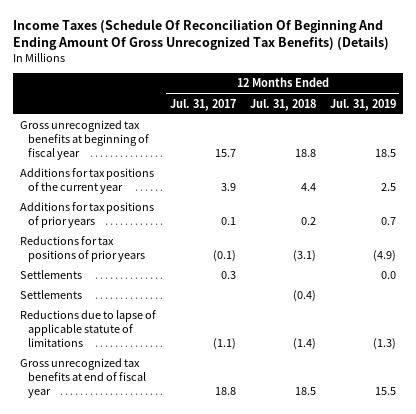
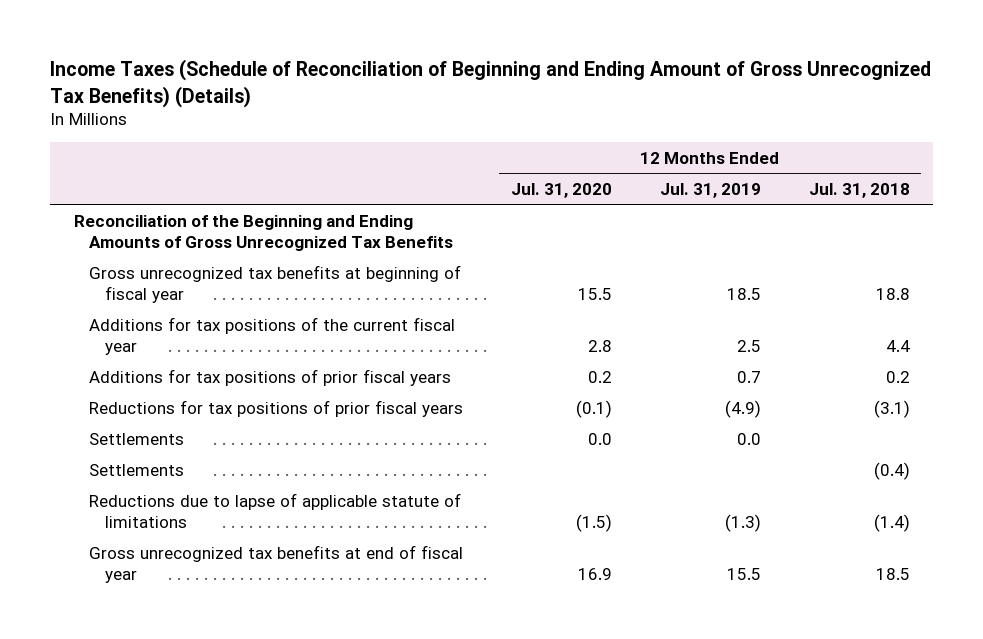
[13,19,390,51] Income Taxes (Schedule Of Reconciliation Of Beginning And Ending Amount Of Gross Unrecognized Tax Benefits) (Details) -> [49,59,931,108] Income Taxes (Schedule of Reconciliation of Beginning and Ending Amount of Gross Unrecognized Tax Benefits) (Details)
[169,98,236,111] Jul. 31, 2017 -> none
none -> [511,183,613,199] Jul. 31, 2020
none -> [73,214,454,251] Reconciliation of the Beginning and Ending Amounts of Gross Unrecognized Tax Benefits
[20,168,155,194] Additions for tax positions of the current year -> [89,316,456,355] Additions for tax positions of the current fiscal year
[20,202,155,228] Additions for tax positions of prior years -> [89,368,452,386] Additions for tax positions of prior fiscal years
[20,236,145,262] Reductions for tax positions of prior years -> [89,399,464,417] Reductions for tax positions of prior fiscal years

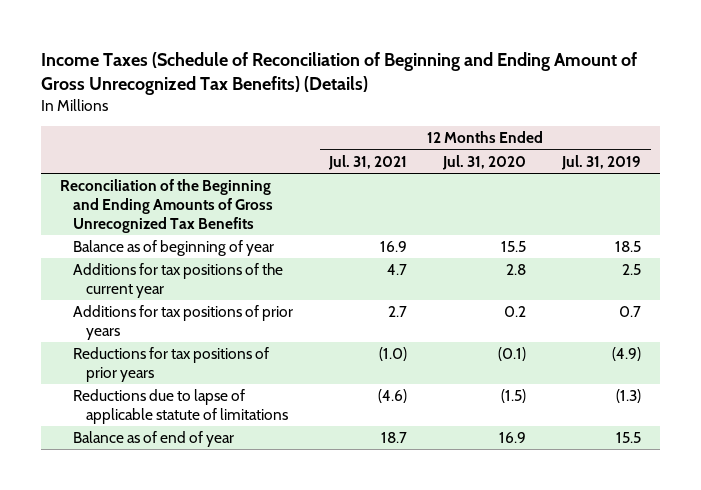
[808,183,910,199] Jul. 31, 2018 -> none
none -> [328,154,408,170] Jul. 31, 2021
[89,432,185,445] Settlements -> none
[89,463,185,476] Settlements -> none
[89,264,462,303] Gross unrecognized tax benefits at beginning of fiscal year -> [72,240,274,257] Balance as of beginning of year
[89,316,456,355] Additions for tax positions of the current fiscal year -> [72,263,283,298] Additions for tax positions of the current year
[89,368,452,386] Additions for tax positions of prior fiscal years -> [72,305,293,340] Additions for tax positions of prior years
[89,399,464,417] Reductions for tax positions of prior fiscal years -> [72,347,269,382] Reductions for tax positions of prior years
[89,544,464,583] Gross unrecognized tax benefits at end of fiscal year -> [72,431,234,448] Balance as of end of year

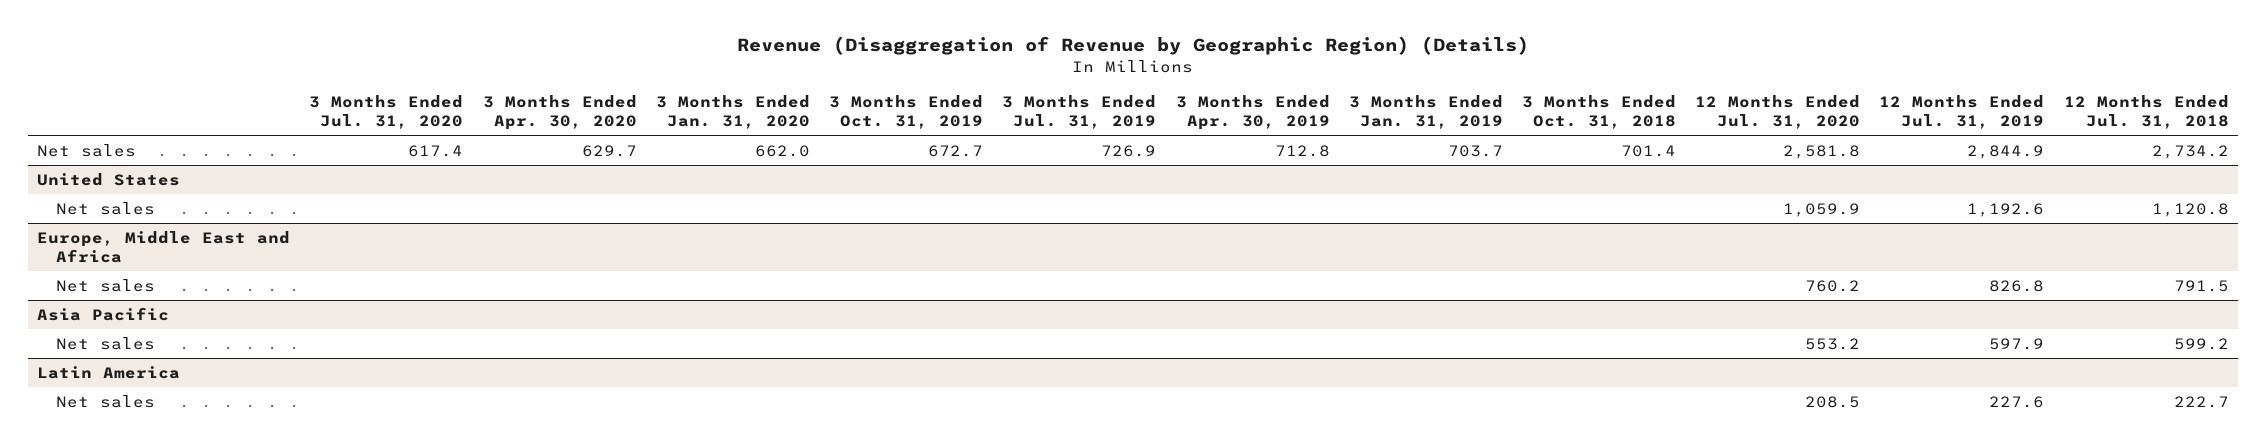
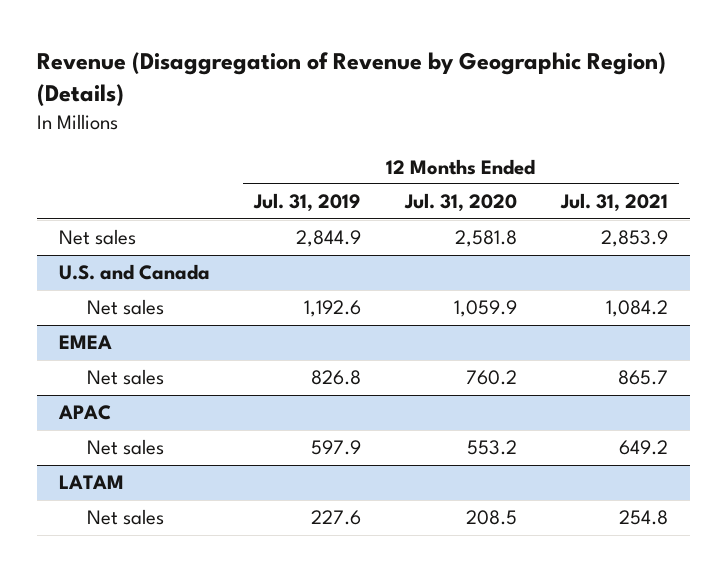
[309,94,464,129] 3 Months Ended Jul. 31, 2020 -> none
[482,94,637,130] 3 Months Ended Apr. 30, 2020 -> none
[655,94,810,129] 3 Months Ended Jan. 31, 2020 -> none
[829,94,984,129] 3 Months Ended Oct. 31, 2019 -> none
[1002,94,1157,129] 3 Months Ended Jul. 31, 2019 -> none
[1175,94,1330,130] 3 Months Ended Apr. 30, 2019 -> none
[1348,94,1503,129] 3 Months Ended Jan. 31, 2019 -> none
[1522,94,1677,129] 3 Months Ended Oct. 31, 2018 -> none
[2063,94,2229,129] 12 Months Ended Jul. 31, 2018 -> none
none -> [560,193,669,213] Jul. 31, 2021
[37,172,181,186] United States -> none
none -> [58,264,210,281] U.S. and Canada
[37,230,291,264] Europe, Middle East and Africa -> [58,335,112,350] EMEA
[37,306,170,321] Asia Pacific -> [57,405,111,421] APAC
[37,365,181,379] Latin America -> [58,475,124,490] LATAM

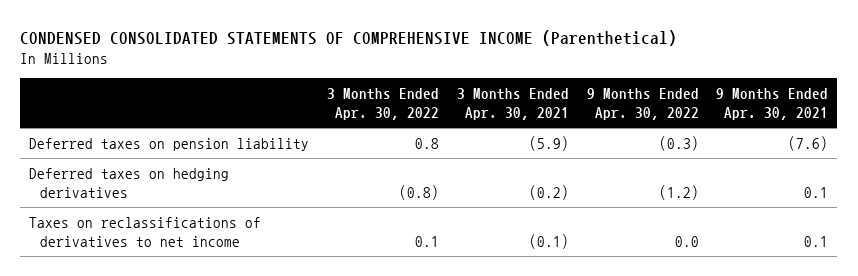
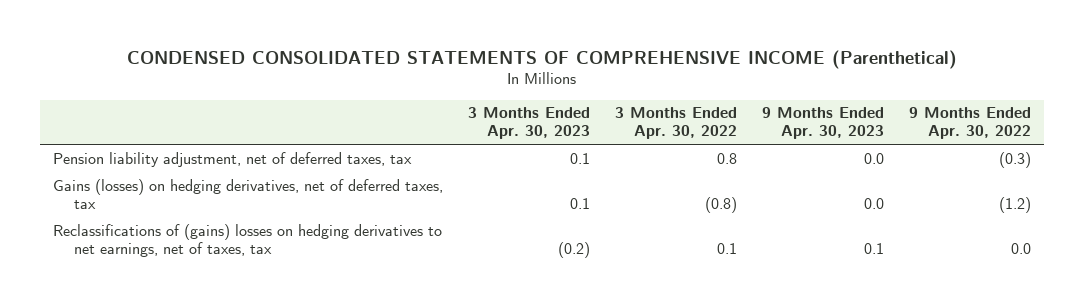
[456,87,569,120] 3 Months Ended Apr. 30, 2021 -> none
[716,87,829,120] 9 Months Ended Apr. 30, 2021 -> none
none -> [467,107,590,140] 3 Months Ended Apr. 30, 2023
none -> [762,107,885,140] 9 Months Ended Apr. 30, 2023
[29,137,310,151] Deferred taxes on pension liability -> [52,151,412,167] Pension liability adjustment, net of deferred taxes, tax
[29,167,230,198] Deferred taxes on hedging derivatives -> [52,178,443,209] Gains (losses) on hedging derivatives, net of deferred taxes, tax
[29,216,262,247] Taxes on reclassifications of derivatives to net income -> [52,223,442,257] Reclassifications of (gains) losses on hedging derivatives to net earnings, net of taxes, tax

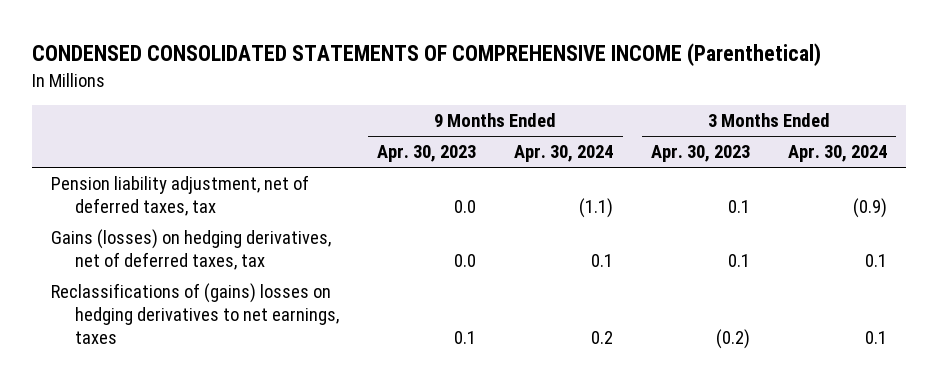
[614,107,737,140] 3 Months Ended Apr. 30, 2022 -> none
[909,107,1032,140] 9 Months Ended Apr. 30, 2022 -> none
none -> [514,145,614,163] Apr. 30, 2024
none -> [787,145,887,163] Apr. 30, 2024
[52,223,442,257] Reclassifications of (gains) losses on hedging derivatives to net earnings, net of taxes, tax -> [51,283,340,345] Reclassifications of (gains) losses on hedging derivatives to net earnings, taxes

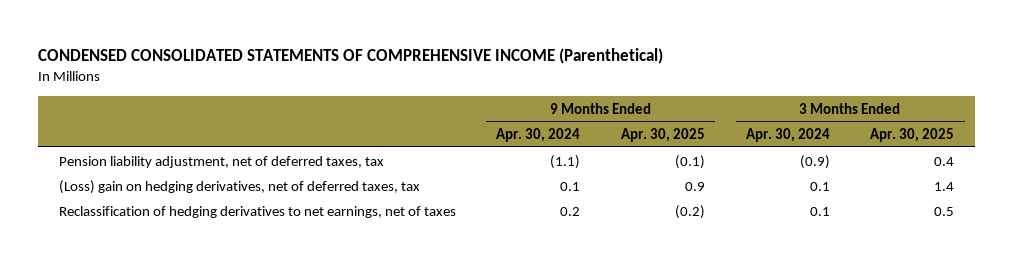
[377,145,477,163] Apr. 30, 2023 -> none
[651,145,751,163] Apr. 30, 2023 -> none
none -> [621,128,706,143] Apr. 30, 2025
none -> [870,128,955,143] Apr. 30, 2025
[51,229,332,271] Gains (losses) on hedging derivatives, net of deferred taxes, tax -> [58,179,420,194] (Loss) gain on hedging derivatives, net of deferred taxes, tax
[51,283,340,345] Reclassifications of (gains) losses on hedging derivatives to net earnings, taxes -> [58,205,456,218] Reclassification of hedging derivatives to net earnings, net of taxes

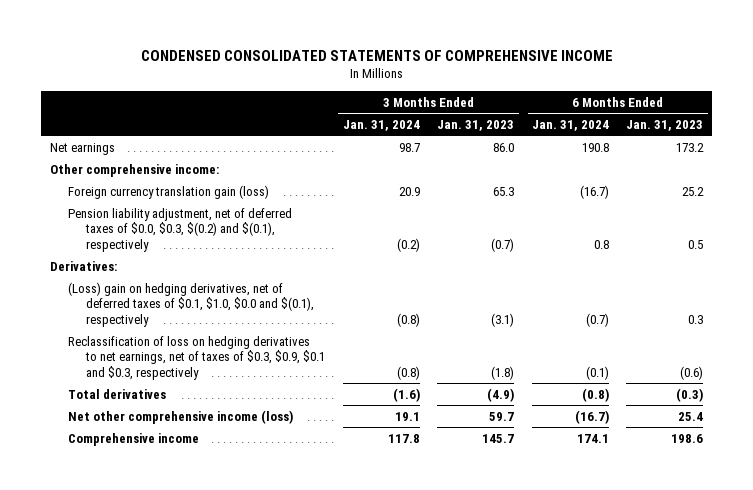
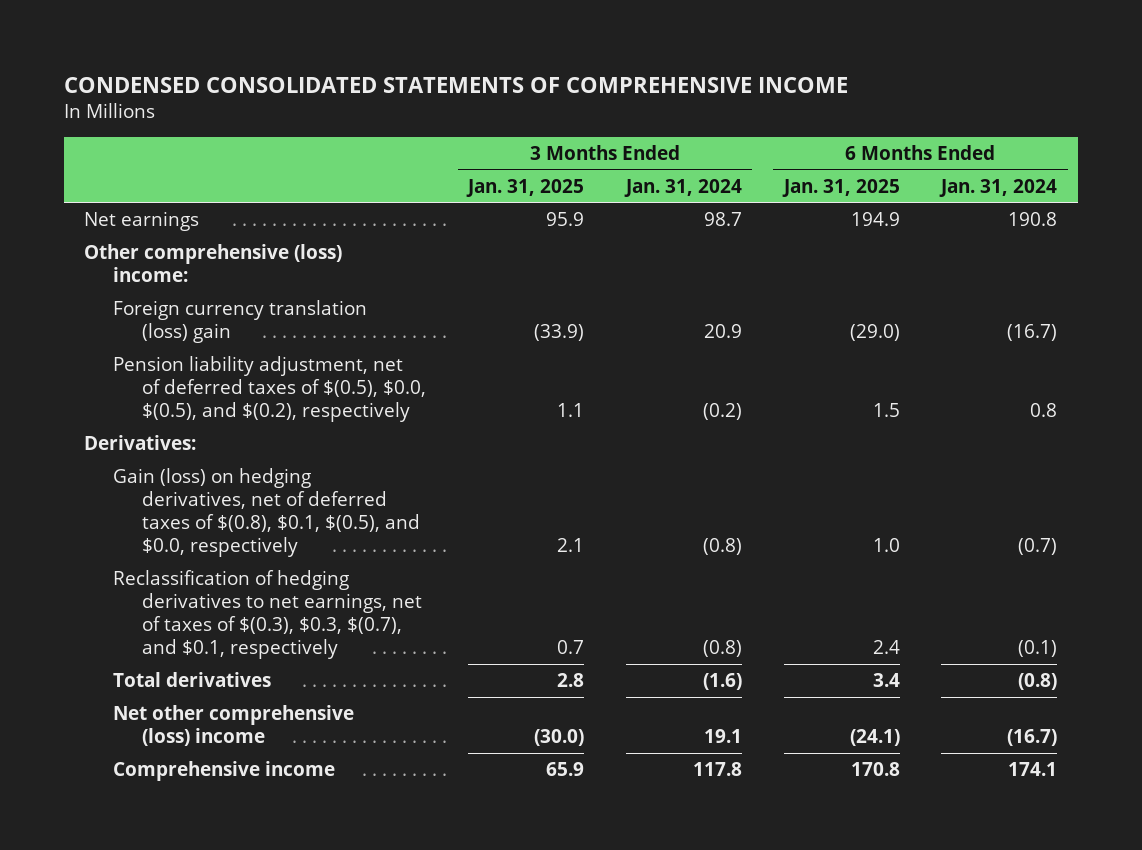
[437,119,515,131] Jan. 31, 2023 -> none
[626,119,704,131] Jan. 31, 2023 -> none
none -> [466,178,585,197] Jan. 31, 2025
none -> [781,178,900,197] Jan. 31, 2025
[49,163,219,177] Other comprehensive income: -> [84,244,343,282] Other comprehensive (loss) income:
[68,184,270,199] Foreign currency translation gain (loss) -> [113,300,368,343] Foreign currency translation (loss) gain
[68,207,293,252] Pension liability adjustment, net of deferred taxes of $0.0, $0.3, $(0.2) and $(0.1), respectively -> [113,356,427,422] Pension liability adjustment, net of deferred taxes of $(0.5), $0.0, $(0.5), and $(0.2), respectively
[68,281,315,327] (Loss) gain on hedging derivatives, net of deferred taxes of $0.1, $1.0, $0.0 and $(0.1), respectively -> [113,468,421,557] Gain (loss) on hedging derivatives, net of deferred taxes of $(0.8), $0.1, $(0.5), and $0.0, respectively
[68,335,326,380] Reclassification of loss on hedging derivatives to net earnings, net of taxes of $0.3, $0.9, $0.1 and $0.3, respectively -> [113,570,423,659] Reclassification of hedging derivatives to net earnings, net of taxes of $(0.3), $0.3, $(0.7), and $0.1, respectively
[68,409,294,424] Net other comprehensive income (loss) -> [113,705,355,746] Net other comprehensive (loss) income

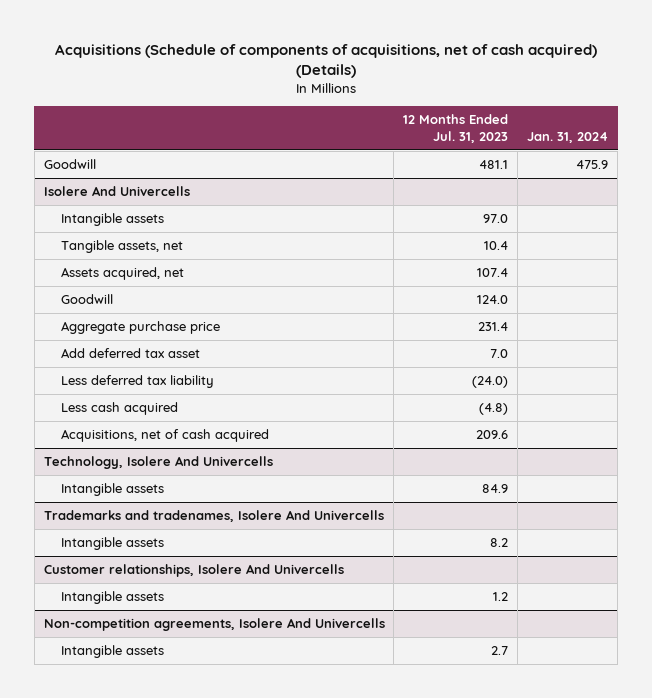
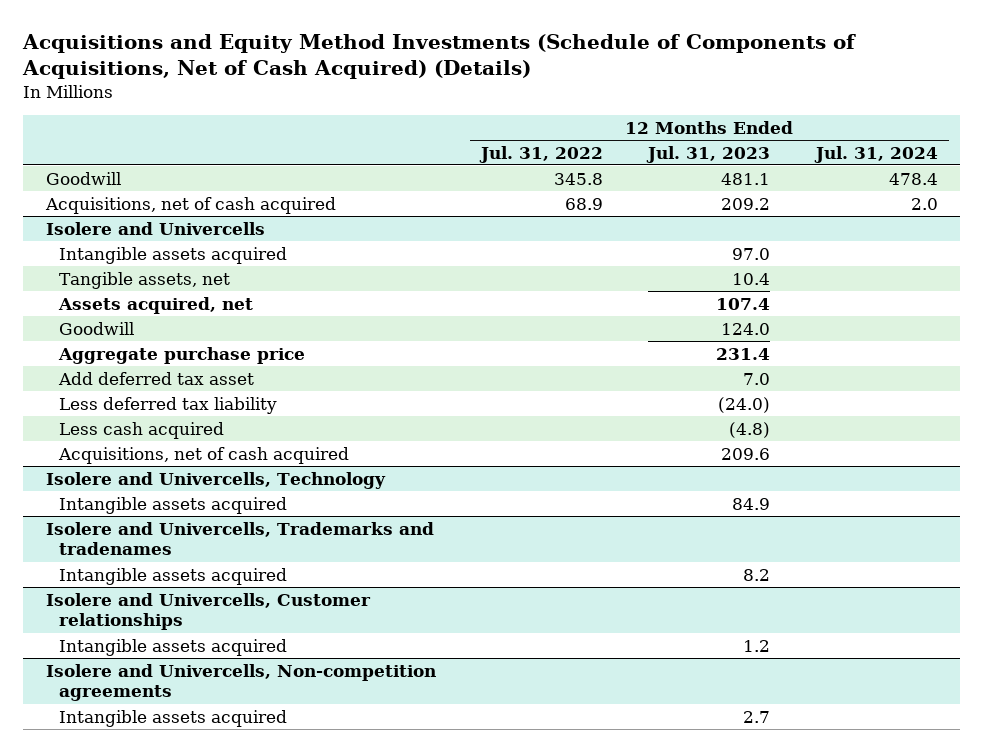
[54,43,597,78] Acquisitions (Schedule of components of acquisitions, net of cash acquired) (Details) -> [21,34,856,80] Acquisitions and Equity Method Investments (Schedule of Components of Acquisitions, Net of Cash Acquired) (Details)
[527,131,609,143] Jan. 31, 2024 -> none
none -> [478,145,603,163] Jul. 31, 2022
none -> [813,145,938,163] Jul. 31, 2024
none -> [44,196,336,214] Acquisitions, net of cash acquired
[43,186,190,197] Isolere And Univercells -> [45,221,265,235] Isolere and Univercells
[60,213,164,227] Intangible assets -> [59,246,288,264] Intangible assets acquired
[43,456,273,470] Technology, Isolere And Univercells -> [45,471,386,489] Isolere and Univercells, Technology
[60,483,164,497] Intangible assets -> [59,496,288,514] Intangible assets acquired
[43,510,384,523] Trademarks and tradenames, Isolere And Univercells -> [45,521,434,556] Isolere and Univercells, Trademarks and tradenames
[60,537,164,551] Intangible assets -> [59,567,288,585] Intangible assets acquired
[43,564,344,578] Customer relationships, Isolere And Univercells -> [45,592,371,631] Isolere and Univercells, Customer relationships
[60,591,164,605] Intangible assets -> [59,638,288,656] Intangible assets acquired
[43,618,385,632] Non-competition agreements, Isolere And Univercells -> [45,663,436,702] Isolere and Univercells, Non-competition agreements
[60,645,164,659] Intangible assets -> [59,709,288,727] Intangible assets acquired

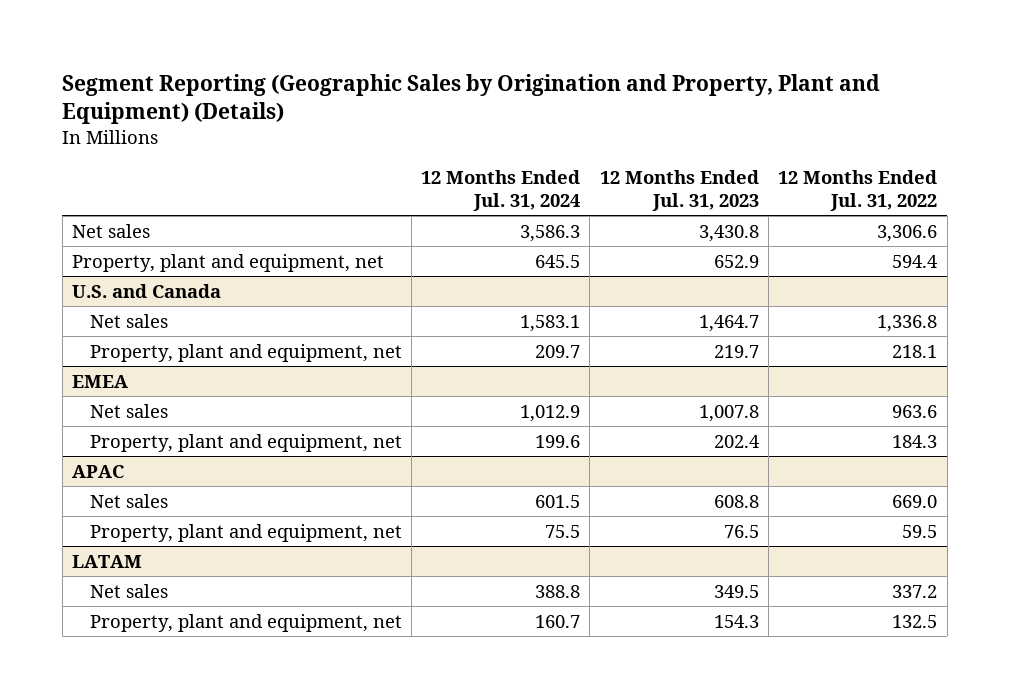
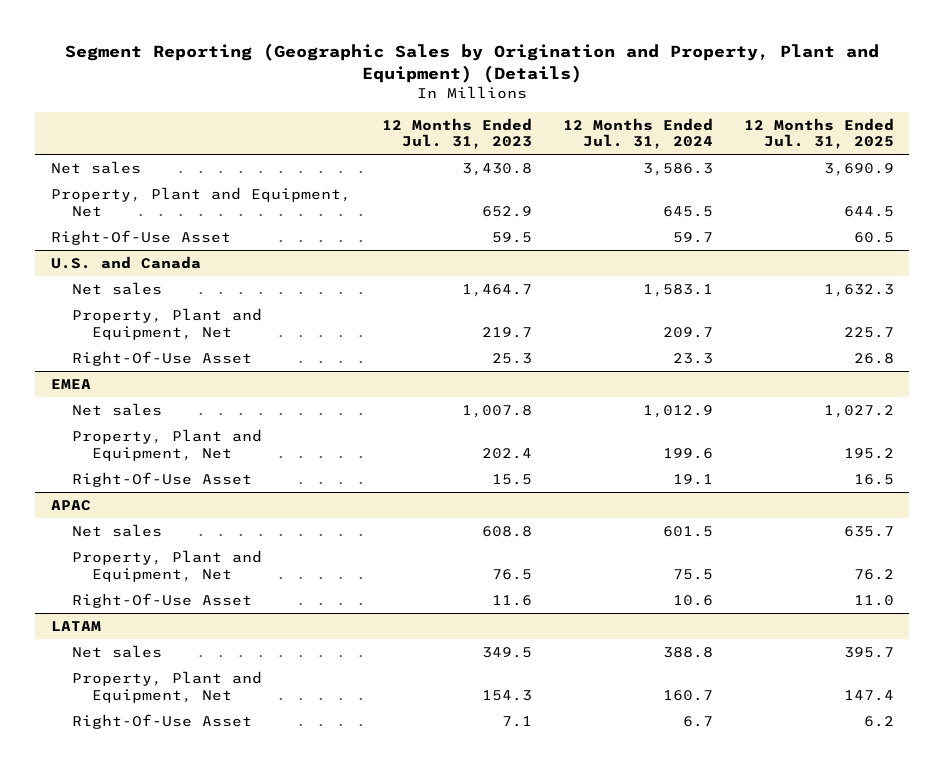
[778,170,938,211] 12 Months Ended Jul. 31, 2022 -> none
none -> [743,117,894,150] 12 Months Ended Jul. 31, 2025
[71,253,384,272] Property, plant and equipment, net -> [50,186,351,217] Property, Plant and Equipment, Net
none -> [50,229,231,245] Right-Of-Use Asset
[89,343,402,362] Property, plant and equipment, net -> [71,307,262,340] Property, Plant and Equipment, Net
none -> [71,350,252,366] Right-Of-Use Asset
[89,433,402,452] Property, plant and equipment, net -> [71,428,262,461] Property, Plant and Equipment, Net
none -> [71,471,252,487] Right-Of-Use Asset
[89,523,402,542] Property, plant and equipment, net -> [71,549,262,582] Property, Plant and Equipment, Net
none -> [71,592,252,608] Right-Of-Use Asset
[89,613,402,632] Property, plant and equipment, net -> [71,670,262,703] Property, Plant and Equipment, Net
none -> [71,713,252,729] Right-Of-Use Asset

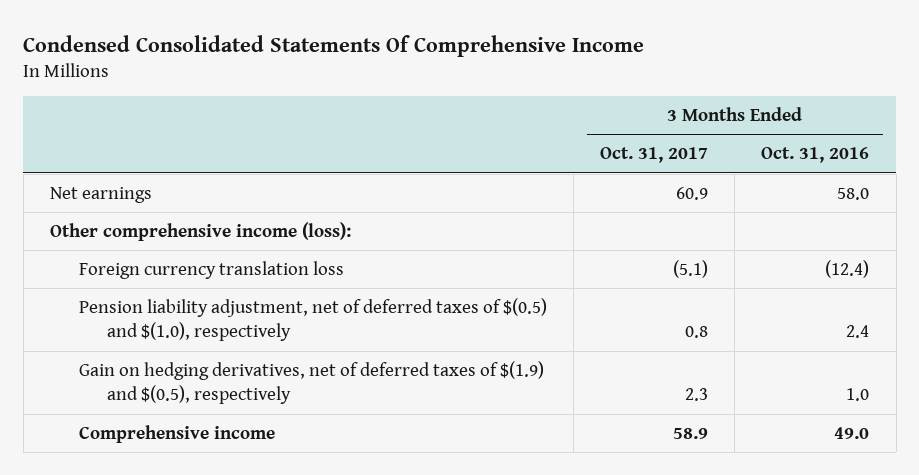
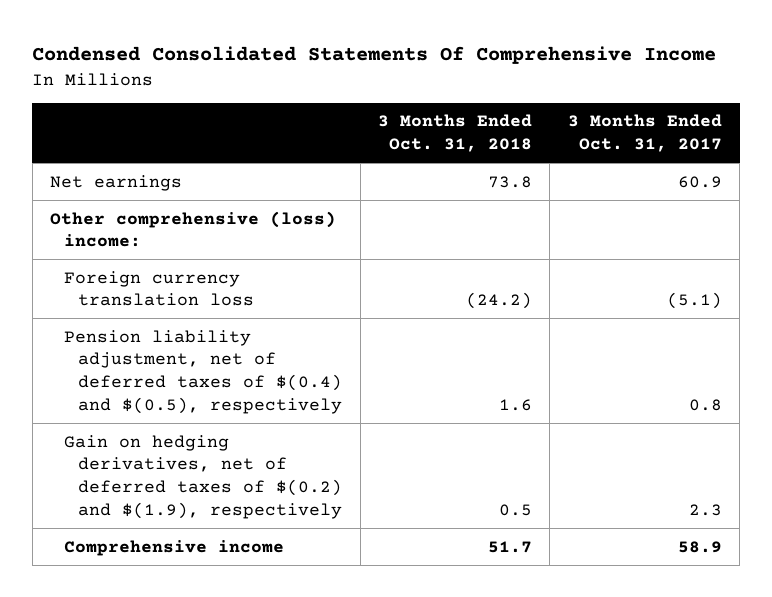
[761,147,870,164] Oct. 31, 2016 -> none
none -> [378,114,533,152] 3 Months Ended Oct. 31, 2018
[49,221,351,241] Other comprehensive income (loss): -> [50,210,337,248] Other comprehensive (loss) income:
[78,297,547,342] Pension liability adjustment, net of deferred taxes of $(0.5) and $(1.0), respectively -> [64,329,343,414] Pension liability adjustment, net of deferred taxes of $(0.4) and $(0.5), respectively
[78,360,544,405] Gain on hedging derivatives, net of deferred taxes of $(1.9) and $(0.5), respectively -> [64,434,343,519] Gain on hedging derivatives, net of deferred taxes of $(0.2) and $(1.9), respectively

